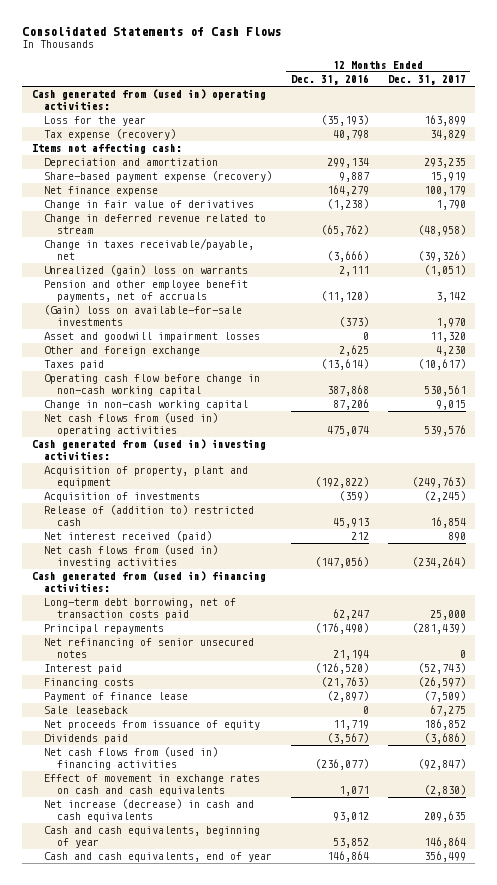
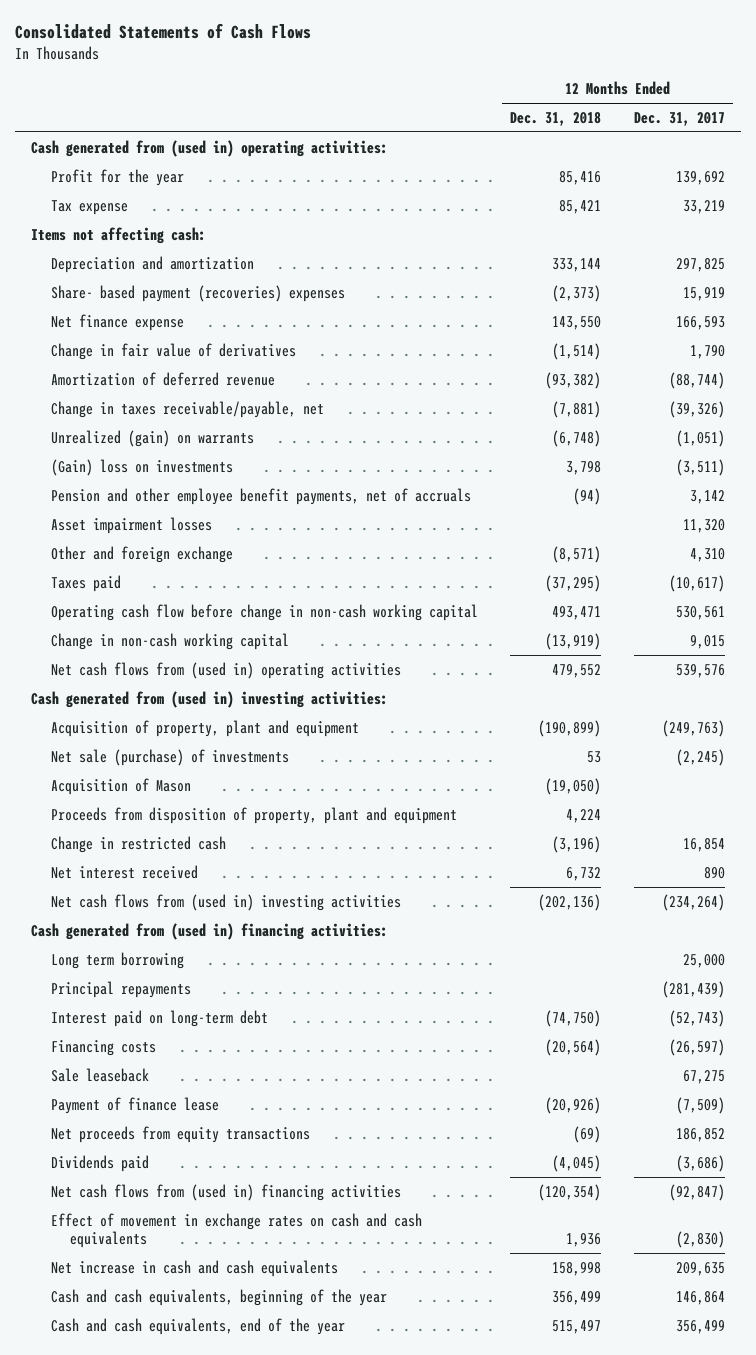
[290,74,369,86] Dec. 31, 2016 -> none
none -> [510,111,602,126] Dec. 31, 2018
[44,116,147,127] Loss for the year -> [50,168,184,186] Profit for the year
[423,115,466,127] 163,899 -> [676,170,726,185] 139,692
[44,129,177,141] Tax expense (recovery) -> [50,199,128,215] Tax expense
[429,130,466,141] 34,829 -> [683,199,726,214] 33,219
[423,158,466,169] 293,235 -> [676,257,726,272] 297,825
[44,171,273,183] Share-based payment expense (recovery) -> [50,284,345,302] Share- based payment (recoveries) expenses
[423,186,466,197] 100,179 -> [676,315,726,330] 166,593
[44,214,267,235] Change in deferred revenue related to stream -> [50,371,275,386] Amortization of deferred revenue
[417,225,466,237] (48,958) -> [669,371,726,389] (88,744)
[44,265,249,277] Unrealized (gain) loss on warrants -> [50,429,254,447] Unrealized (gain) on warrants
none -> [50,458,233,476] (Gain) loss on investments
[44,305,243,327] (Gain) loss on available-for-sale investments -> none
[44,332,261,343] Asset and goodwill impairment losses -> [50,516,212,534] Asset impairment losses
[435,346,466,357] 4,230 -> [690,547,726,562] 4,310
[44,492,201,503] Acquisition of investments -> [50,748,289,766] Net sale (purchase) of investments
none -> [50,777,191,795] Acquisition of Mason
none -> [50,806,457,824] Proceeds from disposition of property, plant and equipment
[44,505,255,527] Release of (addition to) restricted cash -> [50,835,226,853] Change in restricted cash
[44,531,213,543] Net interest received (paid) -> [50,864,198,879] Net interest received
[44,598,237,621] Long-term debt borrowing, net of transaction costs paid -> [50,951,184,969] Long term borrowing
[44,638,255,659] Net refinancing of senior unsecured notes -> none
[44,664,123,675] Interest paid -> [50,1009,268,1027] Interest paid on long-term debt
[44,692,189,703] Payment of finance lease -> [50,1096,219,1114] Payment of finance lease
[44,720,261,731] Net proceeds from issuance of equity -> [50,1125,310,1143] Net proceeds from equity transactions
[44,799,255,823] Net increase (decrease) in cash and cash equivalents -> [50,1259,338,1277] Net increase in cash and cash equivalents
[44,826,261,849] Cash and cash equivalents, beginning of year -> [50,1288,387,1306] Cash and cash equivalents, beginning of the year
[44,852,273,863] Cash and cash equivalents, end of year -> [50,1317,345,1335] Cash and cash equivalents, end of the year

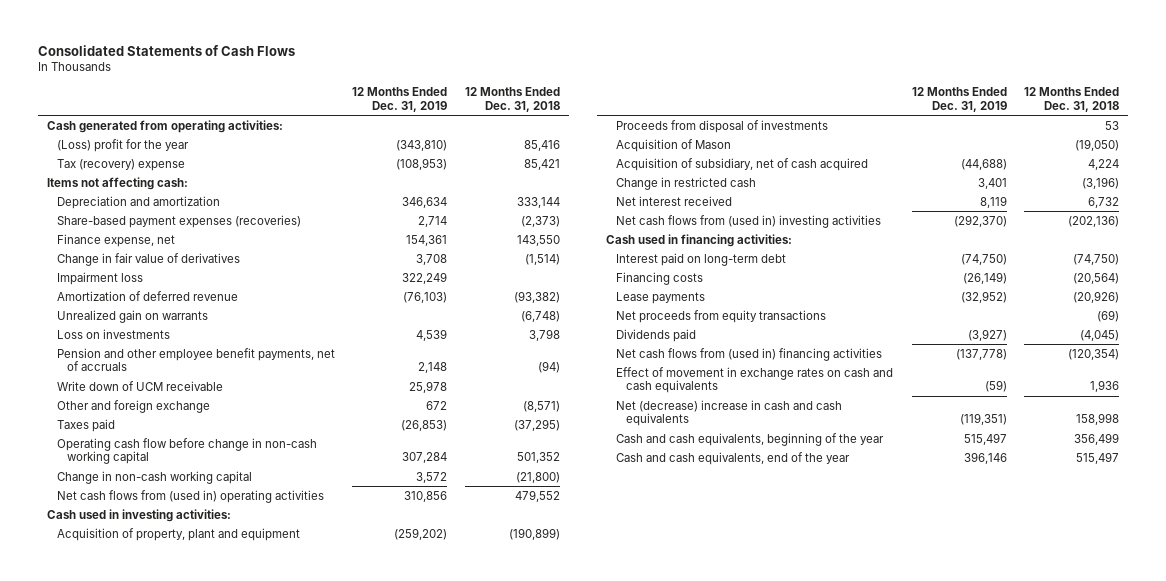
[634,111,726,126] Dec. 31, 2017 -> none
none -> [352,87,448,112] 12 Months Ended Dec. 31, 2019
[31,139,389,157] Cash generated from (used in) operating activities: -> [46,119,283,133] Cash generated from operating activities:
[50,168,184,186] Profit for the year -> [57,138,190,152] (Loss) profit for the year
[50,199,128,215] Tax expense -> [57,158,186,171] Tax (recovery) expense
[50,284,345,302] Share- based payment (recoveries) expenses -> [57,214,302,228] Share-based payment expenses (recoveries)
[50,313,184,331] Net finance expense -> [57,233,176,247] Finance expense, net
none -> [57,271,144,285] Impairment loss
[50,400,324,418] Change in taxes receivable/payable, net -> none
[50,429,254,447] Unrealized (gain) on warrants -> [57,309,209,323] Unrealized gain on warrants
[50,458,233,476] (Gain) loss on investments -> [57,328,171,339] Loss on investments
[50,516,212,534] Asset impairment losses -> none
none -> [57,380,224,391] Write down of UCM receivable
[552,605,602,620] 493,471 -> [516,452,560,464] 501,352
[545,632,602,650] (13,919) -> [515,471,560,483] (21,800)
[31,690,389,708] Cash generated from (used in) investing activities: -> [46,508,231,522] Cash used in investing activities:
[50,748,289,766] Net sale (purchase) of investments -> none
none -> [616,119,829,133] Proceeds from disposal of investments
[50,806,457,824] Proceeds from disposition of property, plant and equipment -> [616,157,869,171] Acquisition of subsidiary, net of cash acquired
[50,951,184,969] Long term borrowing -> none
[50,980,191,998] Principal repayments -> none
[31,922,389,940] Cash generated from (used in) financing activities: -> [605,233,792,247] Cash used in financing activities:
[50,1067,149,1082] Sale leaseback -> none
[50,1096,219,1114] Payment of finance lease -> [616,291,706,304] Lease payments
[50,1259,338,1277] Net increase in cash and cash equivalents -> [616,399,843,427] Net (decrease) increase in cash and cash equivalents

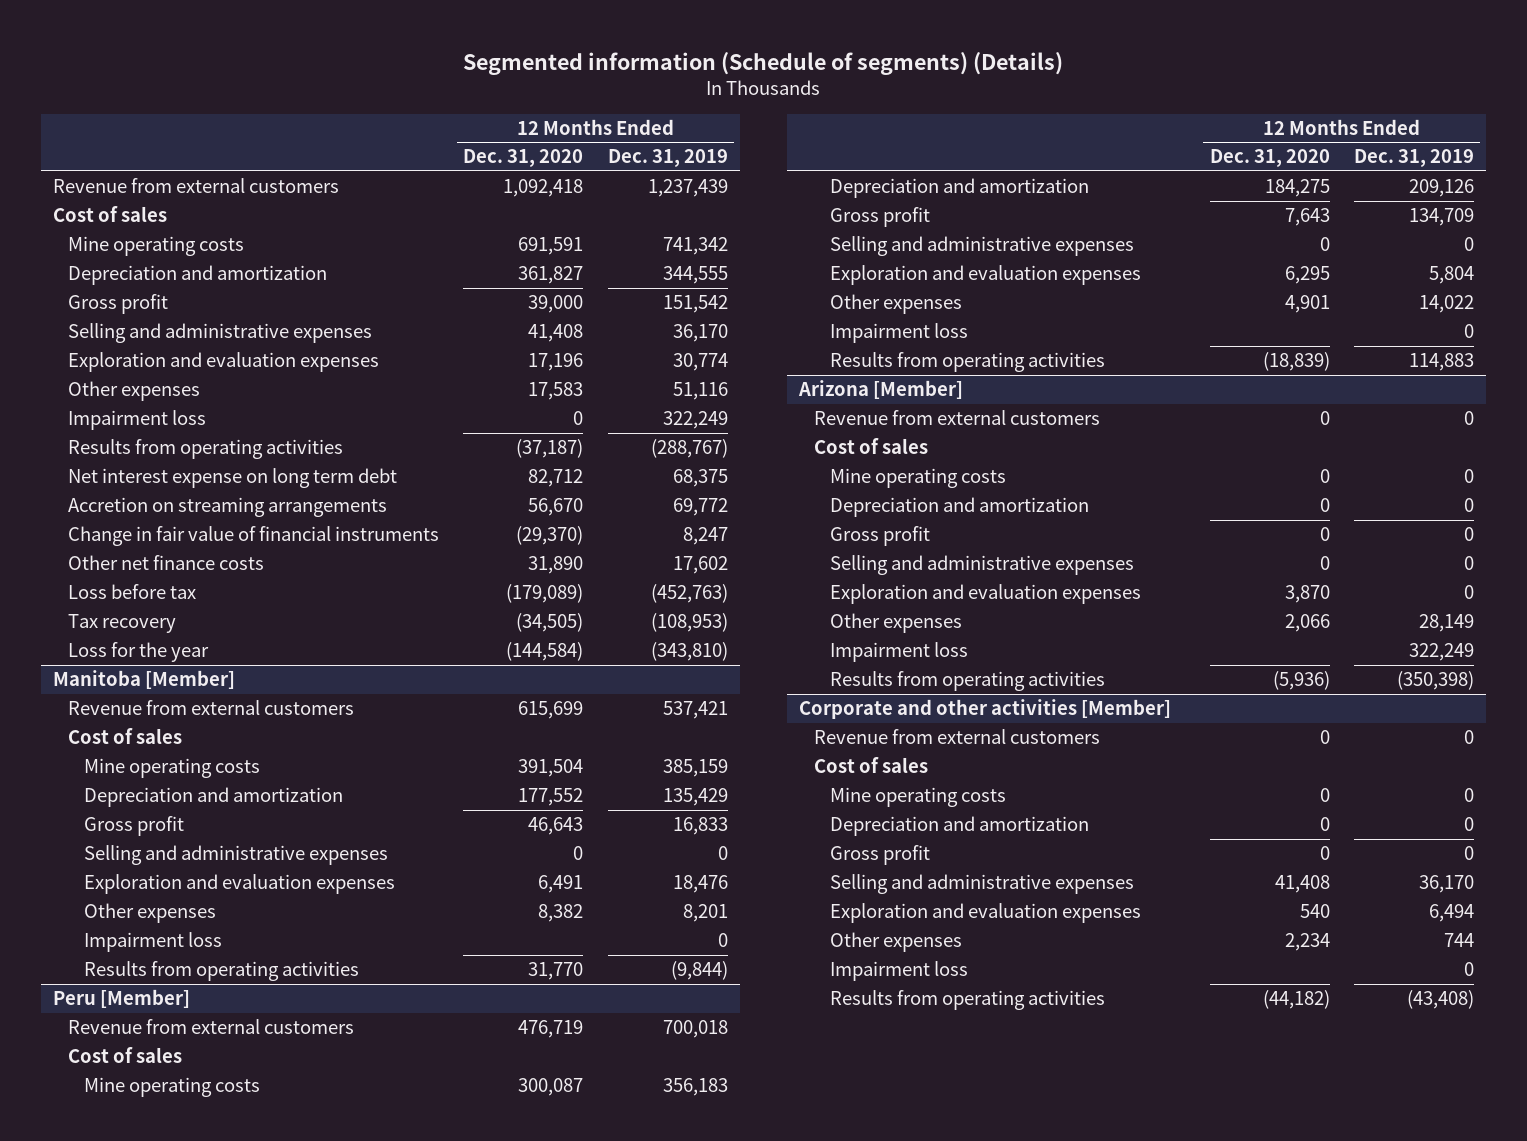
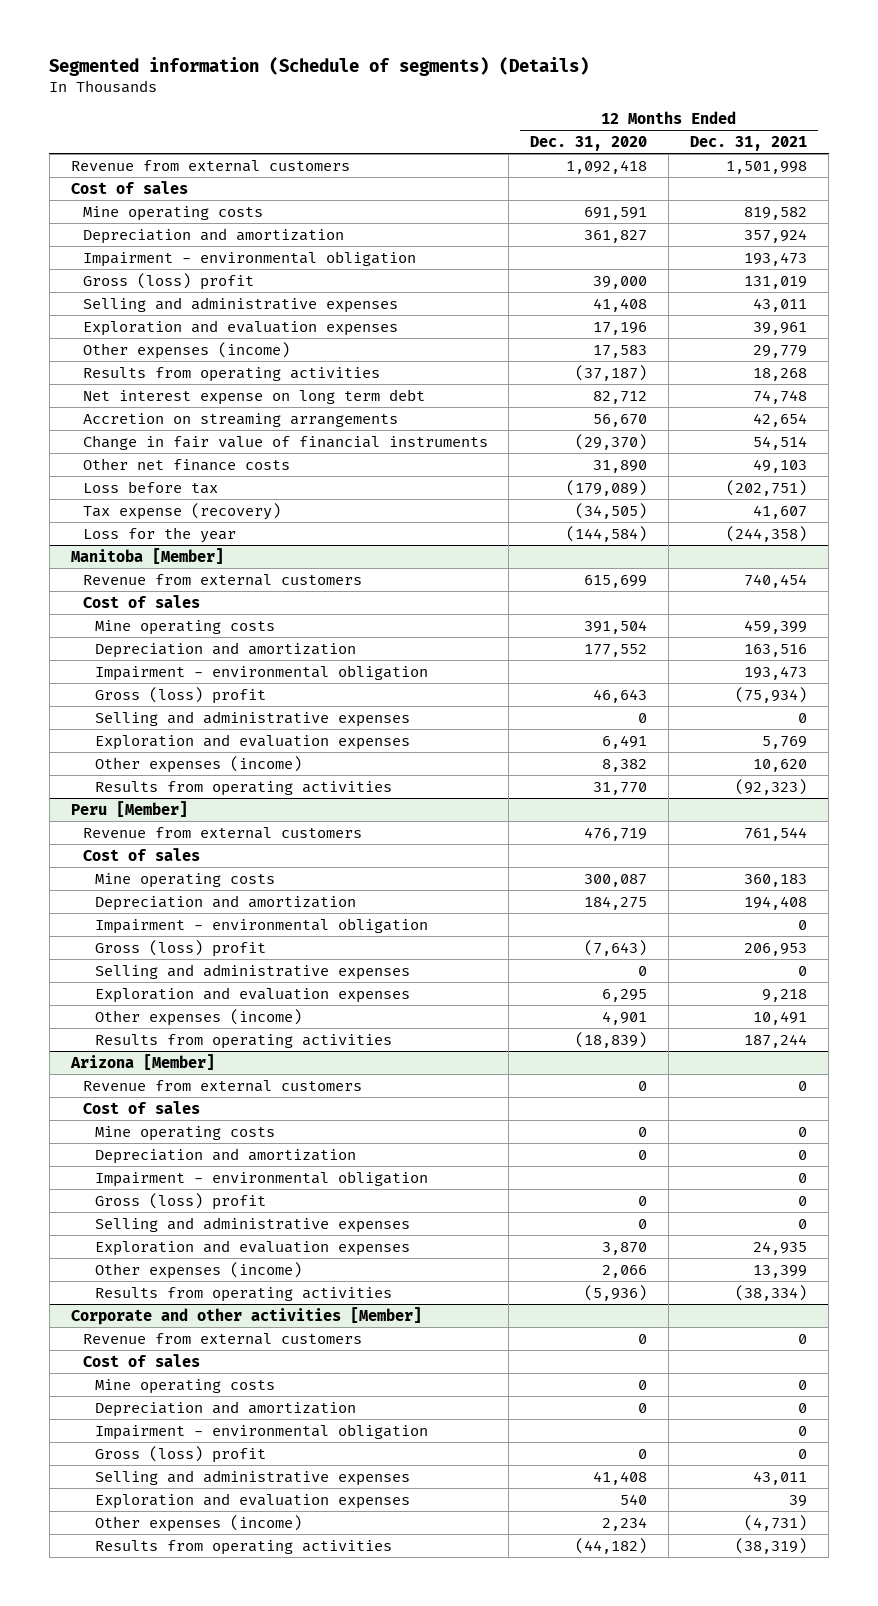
[607,149,728,168] Dec. 31, 2019 -> none
none -> [690,135,808,151] Dec. 31, 2021
none -> [82,250,416,267] Impairment - environmental obligation
[68,294,169,315] Gross profit -> [82,272,254,290] Gross (loss) profit
[68,410,207,431] Impairment loss -> none
[68,381,201,402] Other expenses -> [82,341,290,359] Other expenses (income)
[68,614,177,634] Tax recovery -> [82,502,281,520] Tax expense (recovery)
none -> [94,664,428,681] Impairment - environmental obligation
[83,816,184,837] Gross profit -> [94,686,266,704] Gross (loss) profit
[83,932,222,953] Impairment loss -> none
[83,903,216,924] Other expenses -> [94,755,302,773] Other expenses (income)
none -> [94,917,428,934] Impairment - environmental obligation
[829,207,930,228] Gross profit -> [94,939,266,957] Gross (loss) profit
[1284,208,1330,227] 7,643 -> [584,939,648,956] (7,643)
[829,323,968,344] Impairment loss -> none
[829,294,962,315] Other expenses -> [94,1008,302,1026] Other expenses (income)
none -> [94,1170,428,1187] Impairment - environmental obligation
[829,526,930,547] Gross profit -> [94,1192,266,1210] Gross (loss) profit
[829,642,968,663] Impairment loss -> none
[829,613,962,634] Other expenses -> [94,1261,302,1279] Other expenses (income)
none -> [94,1423,428,1440] Impairment - environmental obligation
[829,845,930,866] Gross profit -> [94,1445,266,1463] Gross (loss) profit
[829,961,968,982] Impairment loss -> none
[829,932,962,953] Other expenses -> [94,1514,302,1532] Other expenses (income)

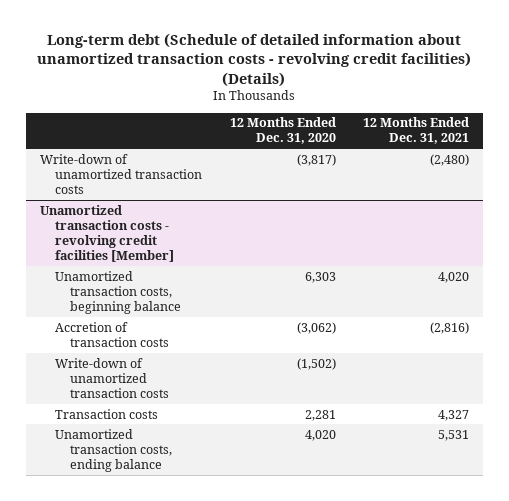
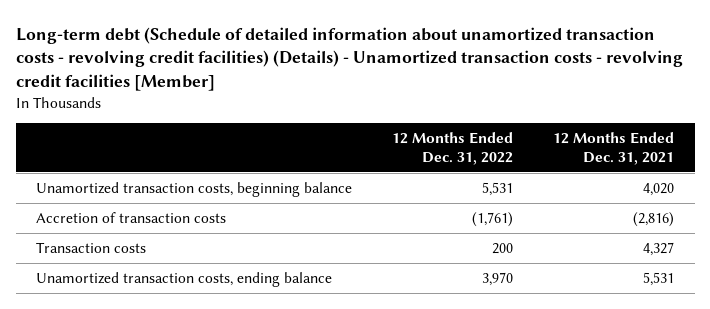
[37,33,472,87] Long-term debt (Schedule of detailed information about unamortized transaction costs - revolving credit facilities) (Details) -> [15,26,683,92] Long-term debt (Schedule of detailed information about unamortized transaction costs - revolving credit facilities) (Details) - Unamortized transaction costs - revolving credit facilities [Member]
[229,117,336,145] 12 Months Ended Dec. 31, 2020 -> none
none -> [392,132,514,165] 12 Months Ended Dec. 31, 2022
[39,153,202,195] Write-down of unamortized transaction costs -> none
[39,204,174,263] Unamortized transaction costs - revolving credit facilities [Member] -> none
[54,357,169,399] Write-down of unamortized transaction costs -> none

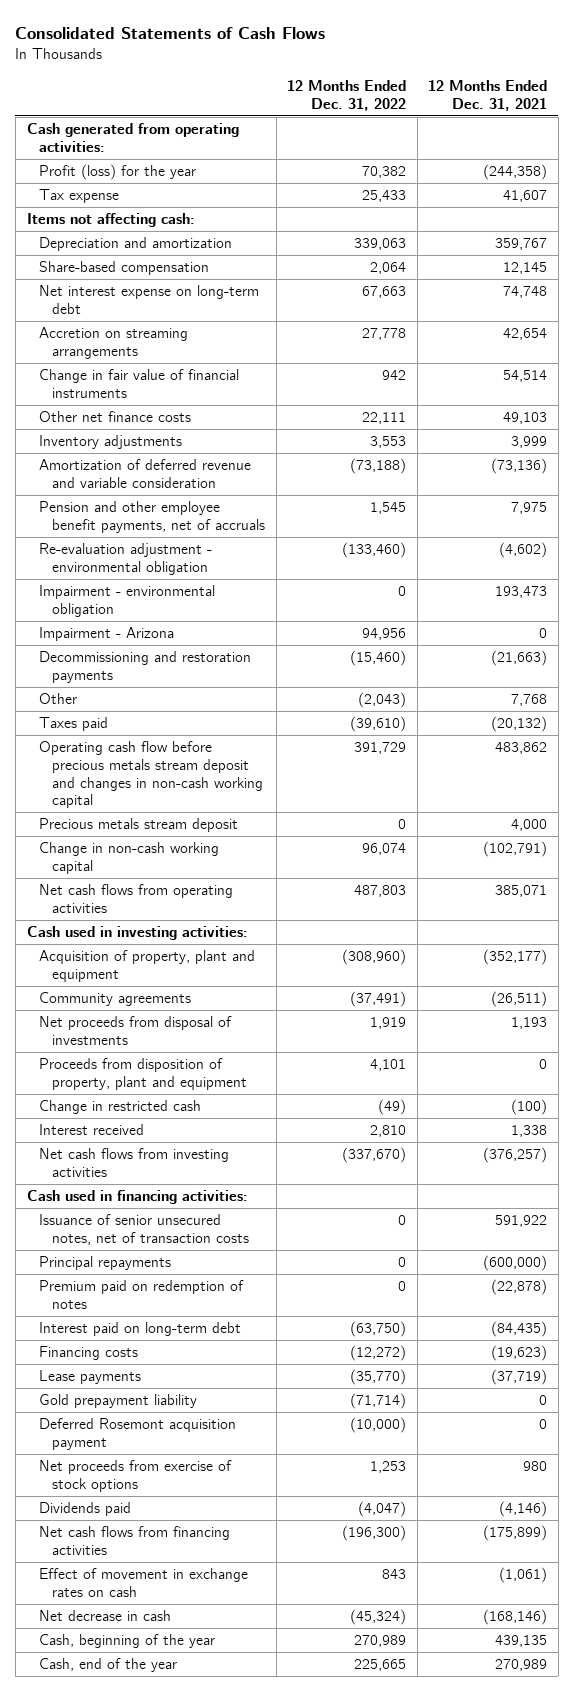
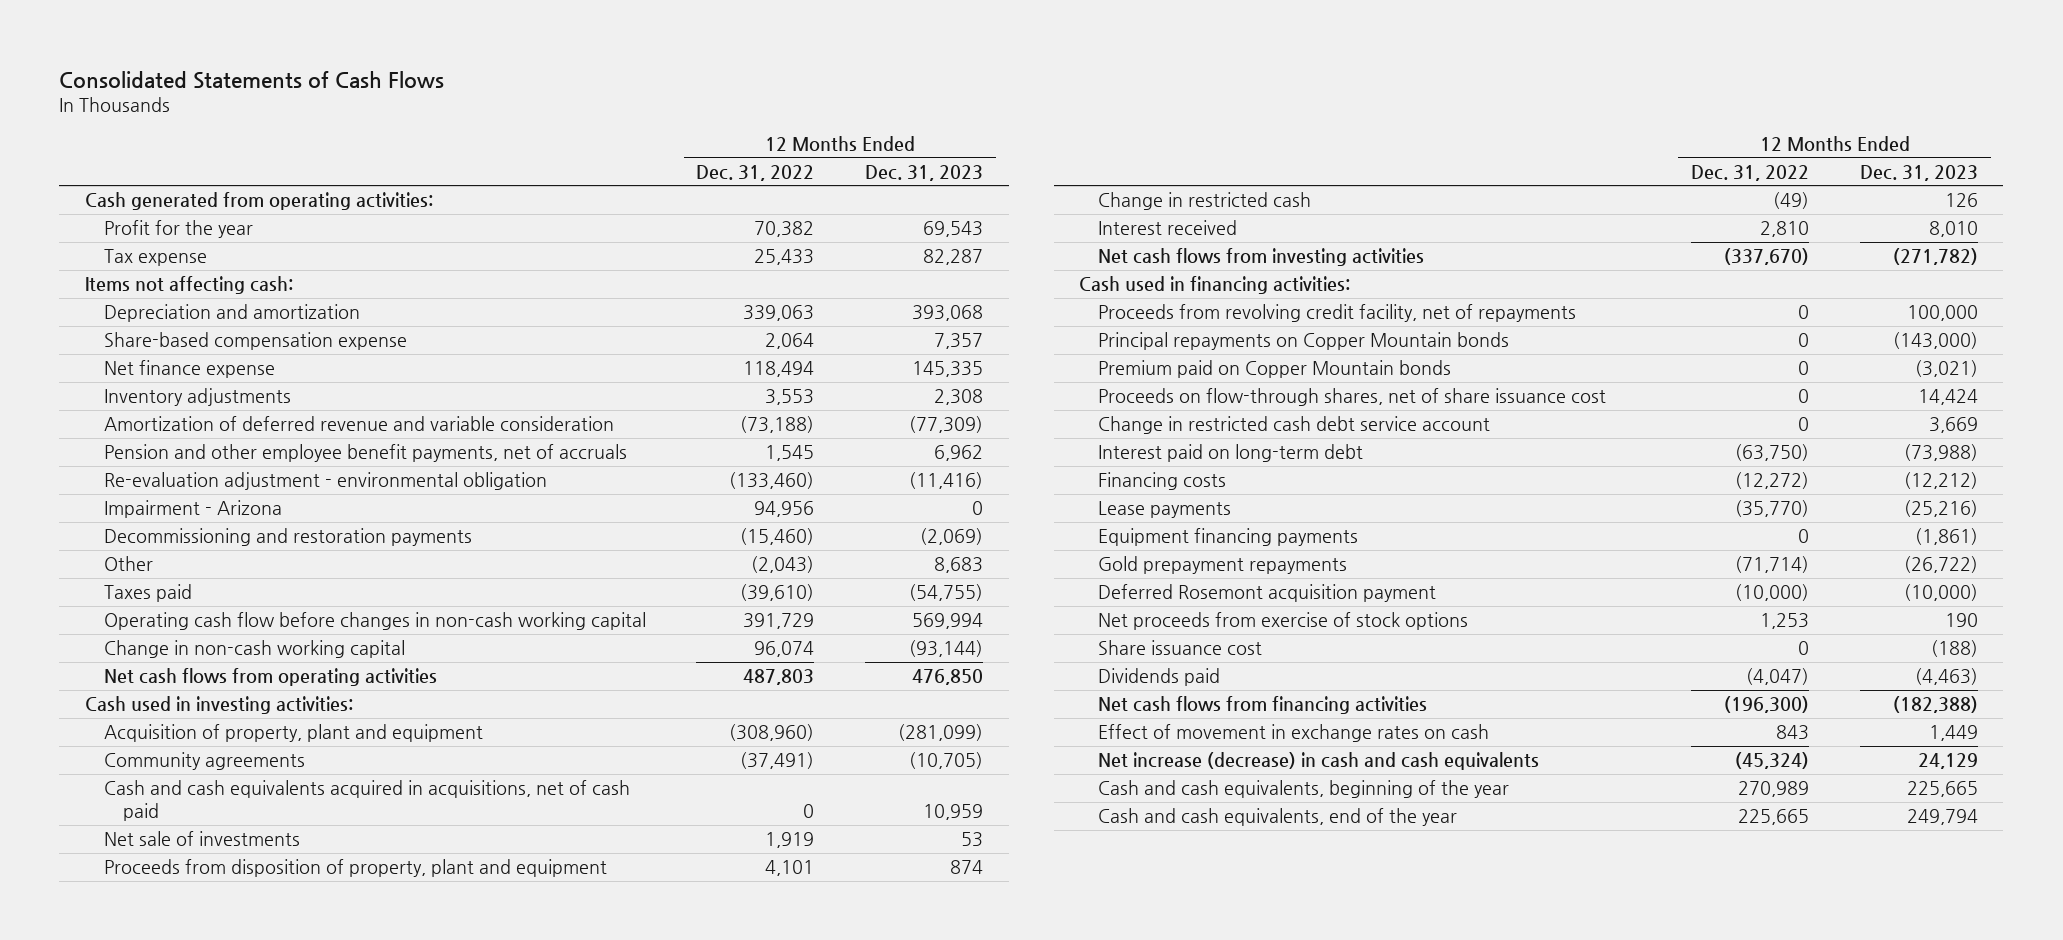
[428,80,548,111] 12 Months Ended Dec. 31, 2021 -> none
none -> [865,164,984,181] Dec. 31, 2023
[39,164,197,181] Profit (loss) for the year -> [103,220,253,239] Profit for the year
[39,285,260,314] Net interest expense on long-term debt -> none
[39,327,189,359] Accretion on streaming arrangements -> none
[39,369,240,398] Change in fair value of financial instruments -> none
[39,261,210,276] Share-based compensation -> [103,332,407,351] Share-based compensation expense
[39,411,192,423] Other net finance costs -> [103,360,275,379] Net finance expense
[362,412,407,425] 22,111 -> [743,361,815,378] 118,494
[39,585,216,617] Impairment - environmental obligation -> none
[39,818,239,833] Precious metals stream deposit -> none
[39,741,264,809] Operating cash flow before precious metals stream deposit and changes in non-cash working capital -> [103,612,646,631] Operating cash flow before changes in non-cash working capital
none -> [103,780,630,822] Cash and cash equivalents acquired in acquisitions, net of cash paid
[39,1016,233,1045] Net proceeds from disposal of investments -> [103,831,300,847] Net sale of investments
[39,1214,250,1245] Issuance of senior unsecured notes, net of transaction costs -> [1098,304,1577,323] Proceeds from revolving credit facility, net of repayments
[39,1256,172,1271] Principal repayments -> [1098,332,1510,351] Principal repayments on Copper Mountain bonds
[39,1280,245,1309] Premium paid on redemption of notes -> [1098,360,1452,379] Premium paid on Copper Mountain bonds
none -> [1098,388,1607,407] Proceeds on flow-through shares, net of share issuance cost
none -> [1098,416,1491,435] Change in restricted cash debt service account
none -> [1098,528,1359,547] Equipment financing payments
[39,1394,198,1409] Gold prepayment liability -> [1098,556,1348,575] Gold prepayment repayments
none -> [1098,640,1263,656] Share issuance cost
[39,1610,172,1622] Net decrease in cash -> [1098,752,1540,771] Net increase (decrease) in cash and cash equivalents
[39,1634,216,1649] Cash, beginning of the year -> [1098,780,1510,799] Cash and cash equivalents, beginning of the year
[39,1658,178,1673] Cash, end of the year -> [1098,808,1458,827] Cash and cash equivalents, end of the year

